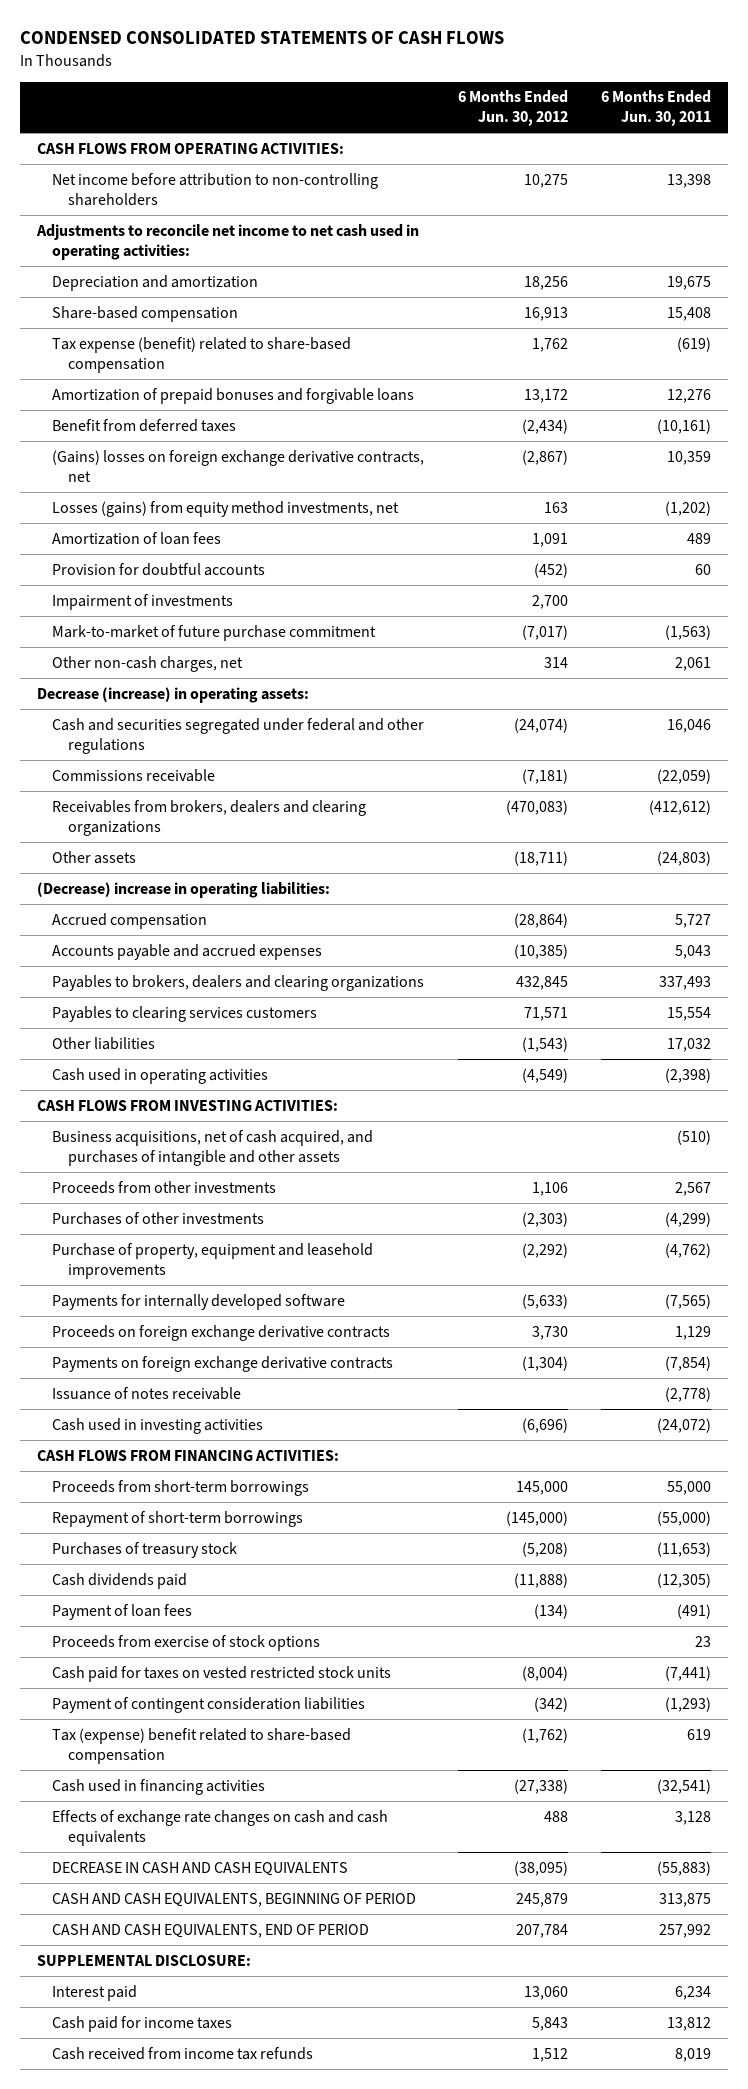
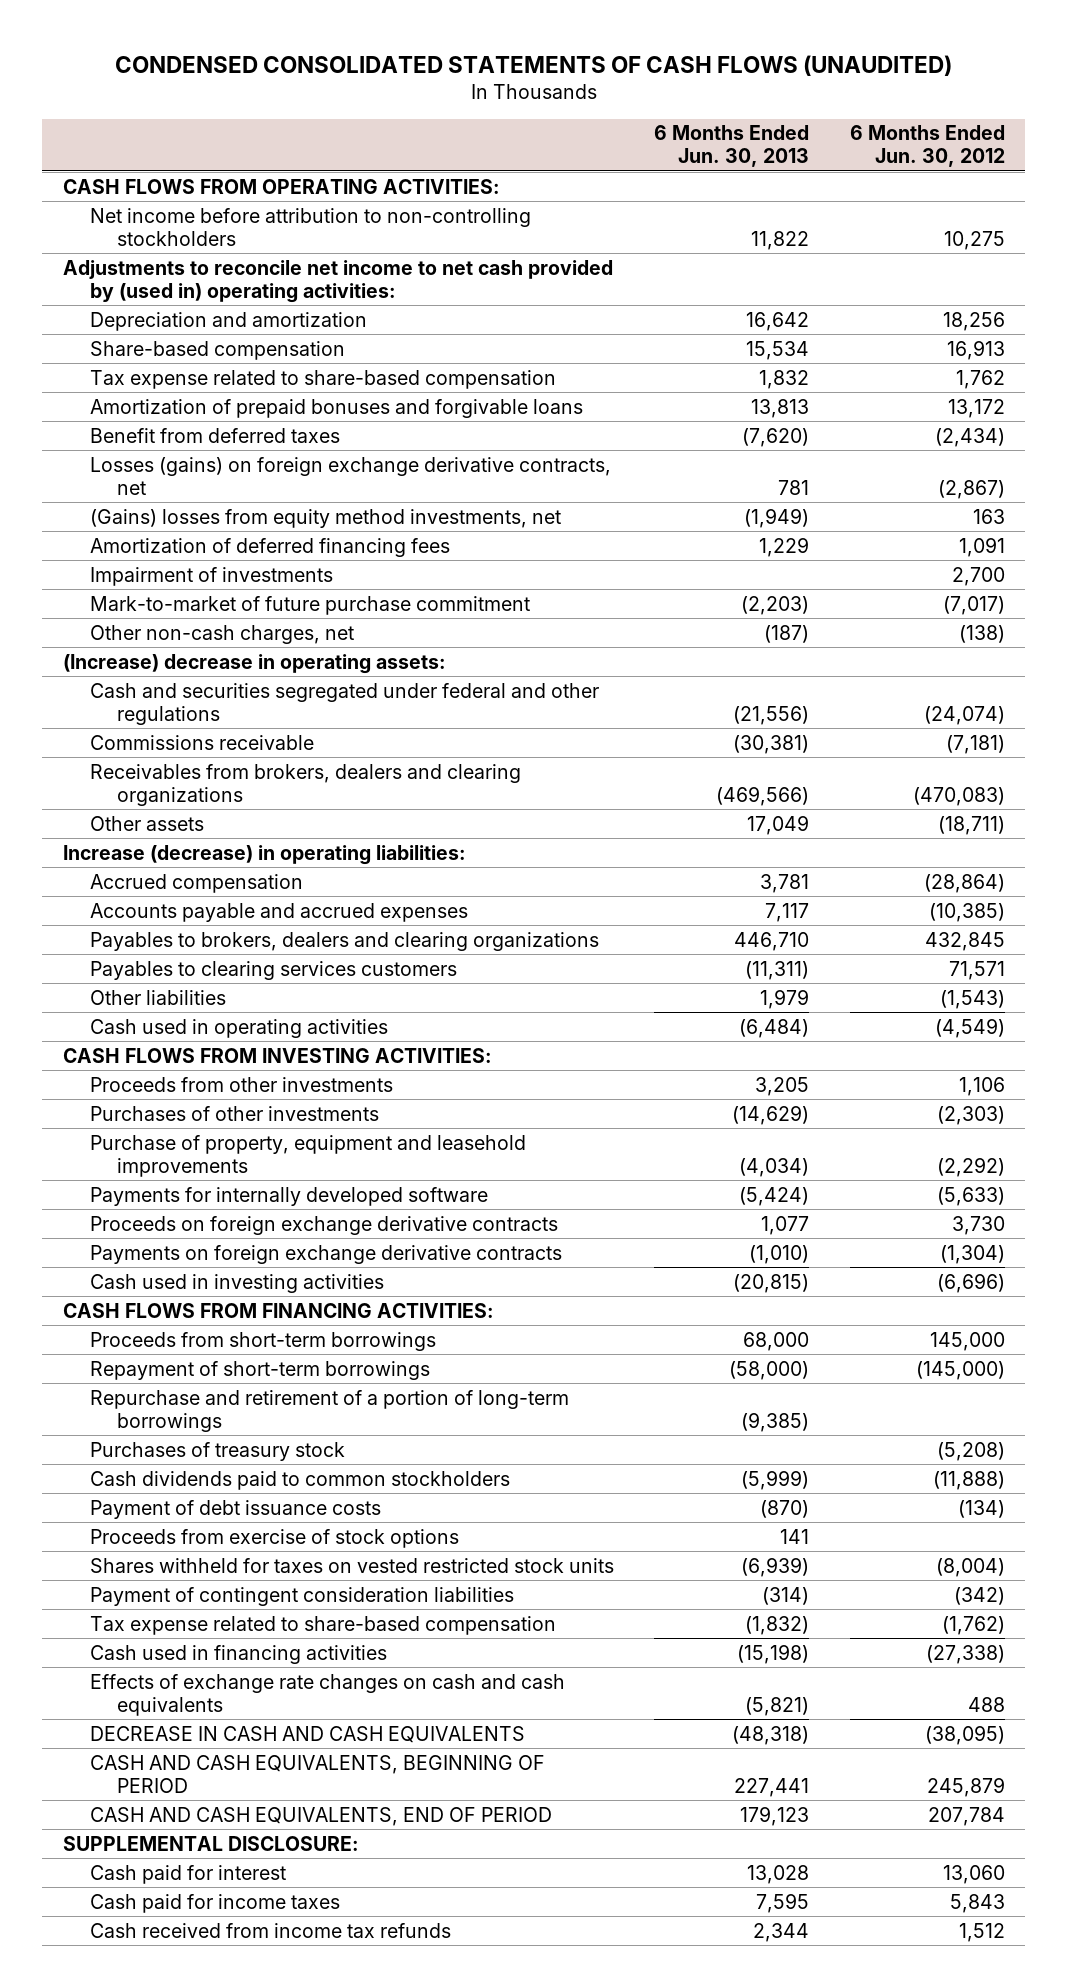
[19,31,504,45] CONDENSED CONSOLIDATED STATEMENTS OF CASH FLOWS -> [114,54,952,76] CONDENSED CONSOLIDATED STATEMENTS OF CASH FLOWS (UNAUDITED)
[601,90,712,127] 6 Months Ended Jun. 30, 2011 -> none
none -> [654,125,810,168] 6 Months Ended Jun. 30, 2013
[52,172,379,206] Net income before attribution to non-controlling shareholders -> [89,207,531,246] Net income before attribution to non-controlling stockholders
[35,223,419,260] Adjustments to reconcile net income to net cash used in operating activities: -> [62,259,613,303] Adjustments to reconcile net income to net cash provided by (used in) operating activities:
[52,336,352,373] Tax expense (benefit) related to share-based compensation -> [89,369,556,389] Tax expense related to share-based compensation
[52,562,266,576] Provision for doubtful accounts -> none
[52,449,425,482] (Gains) losses on foreign exchange derivative contracts, net -> [89,456,611,495] Losses (gains) on foreign exchange derivative contracts, net
[52,500,400,517] Losses (gains) from equity method investments, net -> [89,508,561,528] (Gains) losses from equity method investments, net
[52,531,222,545] Amortization of loan fees -> [89,537,450,557] Amortization of deferred financing fees
[543,656,568,668] 314 -> [959,624,1006,643] (138)
[36,686,309,703] Decrease (increase) in operating assets: -> [62,653,446,674] (Increase) decrease in operating assets:
[36,881,330,898] (Decrease) increase in operating liabilities: -> [62,844,466,865] Increase (decrease) in operating liabilities:
[52,1129,374,1166] Business acquisitions, net of cash acquired, and purchases of intangible and other assets -> none
[52,1386,242,1400] Issuance of notes receivable -> none
none -> [89,1389,569,1432] Repurchase and retirement of a portion of long-term borrowings
[52,1572,188,1589] Cash dividends paid -> [89,1470,510,1490] Cash dividends paid to common stockholders
[52,1603,193,1620] Payment of loan fees -> [89,1499,381,1519] Payment of debt issuance costs
[52,1665,392,1682] Cash paid for taxes on vested restricted stock units -> [89,1557,614,1573] Shares withheld for taxes on vested restricted stock units
[52,1727,352,1764] Tax (expense) benefit related to share-based compensation -> [89,1615,556,1635] Tax expense related to share-based compensation
[52,1984,138,2001] Interest paid -> [89,1864,286,1884] Cash paid for interest

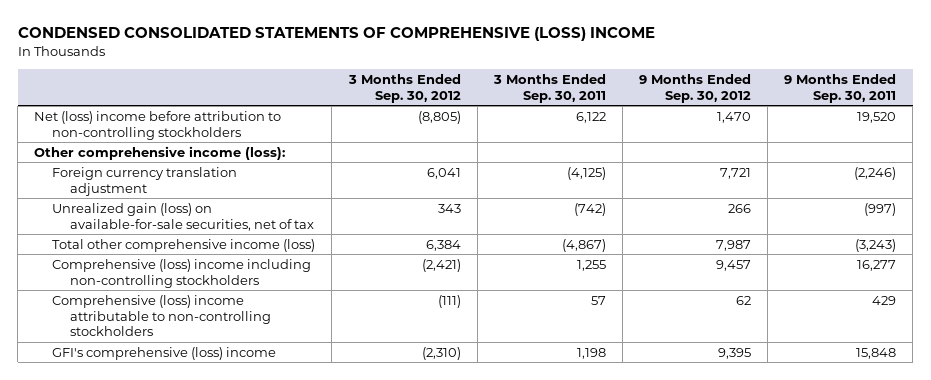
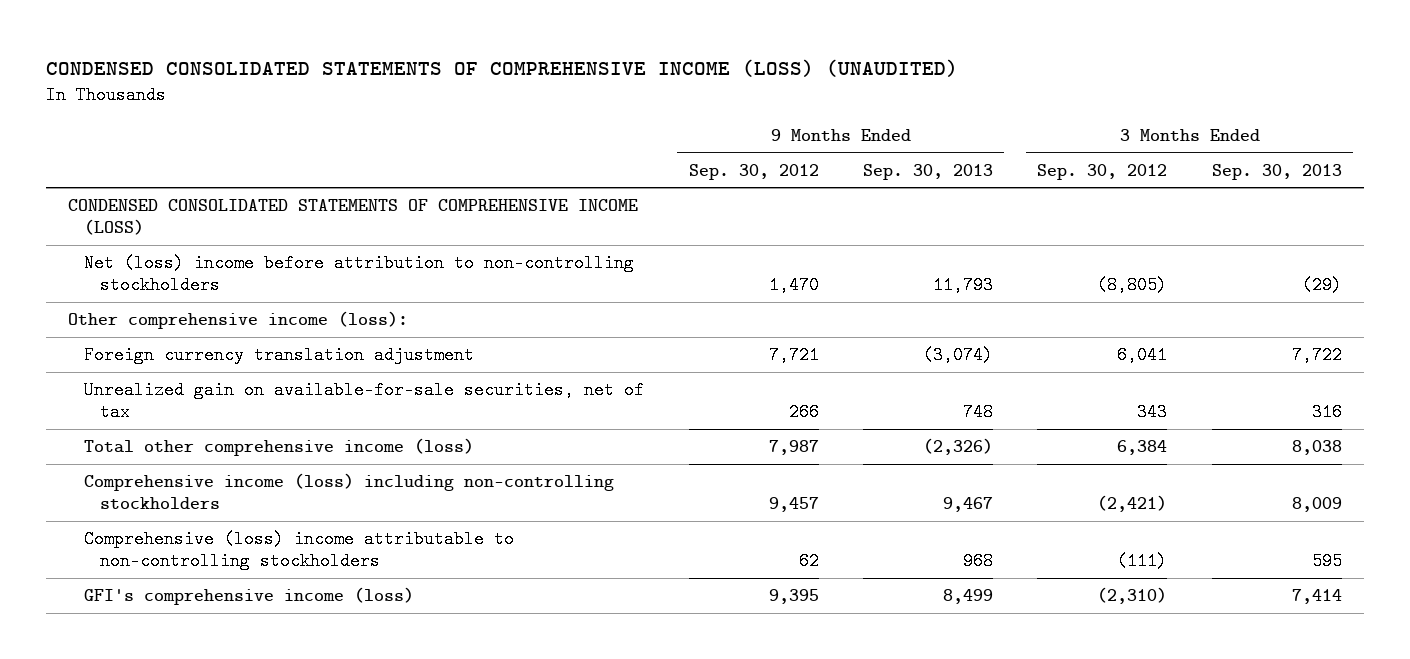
[17,27,655,42] CONDENSED CONSOLIDATED STATEMENTS OF COMPREHENSIVE (LOSS) INCOME -> [45,58,958,77] CONDENSED CONSOLIDATED STATEMENTS OF COMPREHENSIVE INCOME (LOSS) (UNAUDITED)
[492,74,606,103] 3 Months Ended Sep. 30, 2011 -> none
[784,74,897,103] 9 Months Ended Sep. 30, 2011 -> none
none -> [863,163,994,180] Sep. 30, 2013
none -> [1211,163,1342,180] Sep. 30, 2013
none -> [68,198,639,236] CONDENSED CONSOLIDATED STATEMENTS OF COMPREHENSIVE INCOME (LOSS)
[52,202,315,231] Unrealized gain (loss) on available-for-sale securities, net of tax -> [84,380,645,422] Unrealized gain on available-for-sale securities, net of tax
[52,258,312,288] Comprehensive (loss) income including non-controlling stockholders -> [84,472,615,510] Comprehensive income (loss) including non-controlling stockholders
[52,346,277,360] GFI's comprehensive (loss) income -> [84,586,415,605] GFI's comprehensive income (loss)

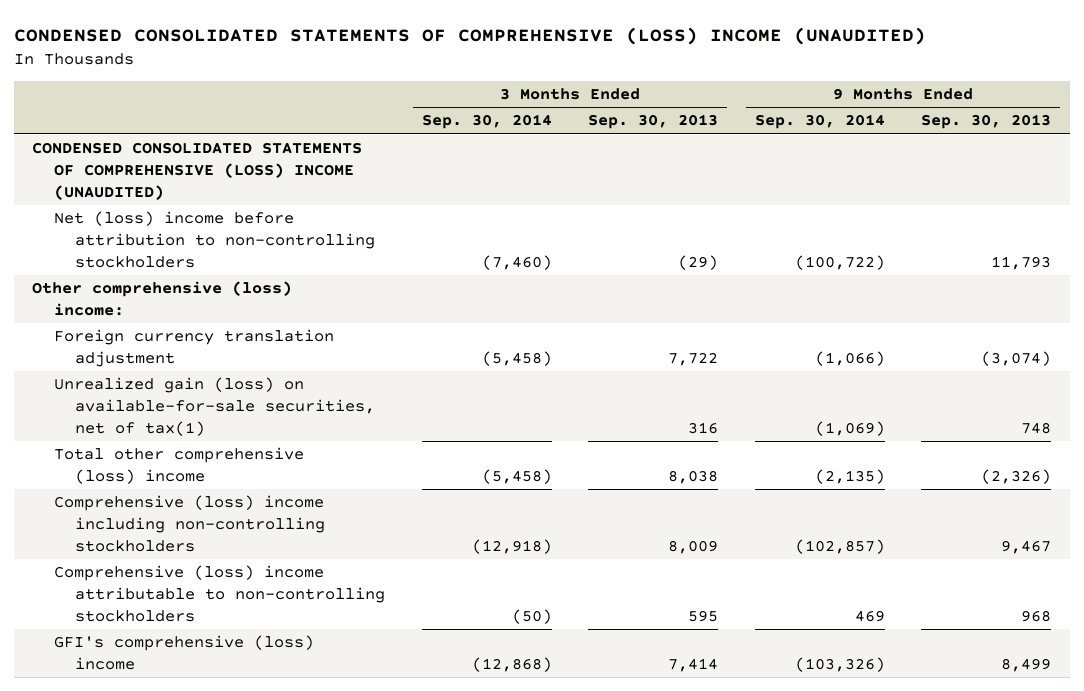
[45,58,958,77] CONDENSED CONSOLIDATED STATEMENTS OF COMPREHENSIVE INCOME (LOSS) (UNAUDITED) -> [14,26,927,45] CONDENSED CONSOLIDATED STATEMENTS OF COMPREHENSIVE (LOSS) INCOME (UNAUDITED)
[688,163,819,180] Sep. 30, 2012 -> none
[1037,163,1168,180] Sep. 30, 2012 -> none
none -> [421,114,552,130] Sep. 30, 2014
none -> [754,114,885,130] Sep. 30, 2014
[68,198,639,236] CONDENSED CONSOLIDATED STATEMENTS OF COMPREHENSIVE INCOME (LOSS) -> [32,142,363,201] CONDENSED CONSOLIDATED STATEMENTS OF COMPREHENSIVE (LOSS) INCOME (UNAUDITED)
[68,310,409,329] Other comprehensive income (loss): -> [32,281,293,317] Other comprehensive (loss) income:
[84,380,645,422] Unrealized gain on available-for-sale securities, net of tax -> [53,377,376,437] Unrealized gain (loss) on available-for-sale securities, net of tax(1)
[84,437,475,456] Total other comprehensive income (loss) -> [53,447,304,485] Total other comprehensive (loss) income
[84,472,615,510] Comprehensive income (loss) including non-controlling stockholders -> [53,495,326,553] Comprehensive (loss) income including non-controlling stockholders
[84,586,415,605] GFI's comprehensive income (loss) -> [53,635,314,671] GFI's comprehensive (loss) income

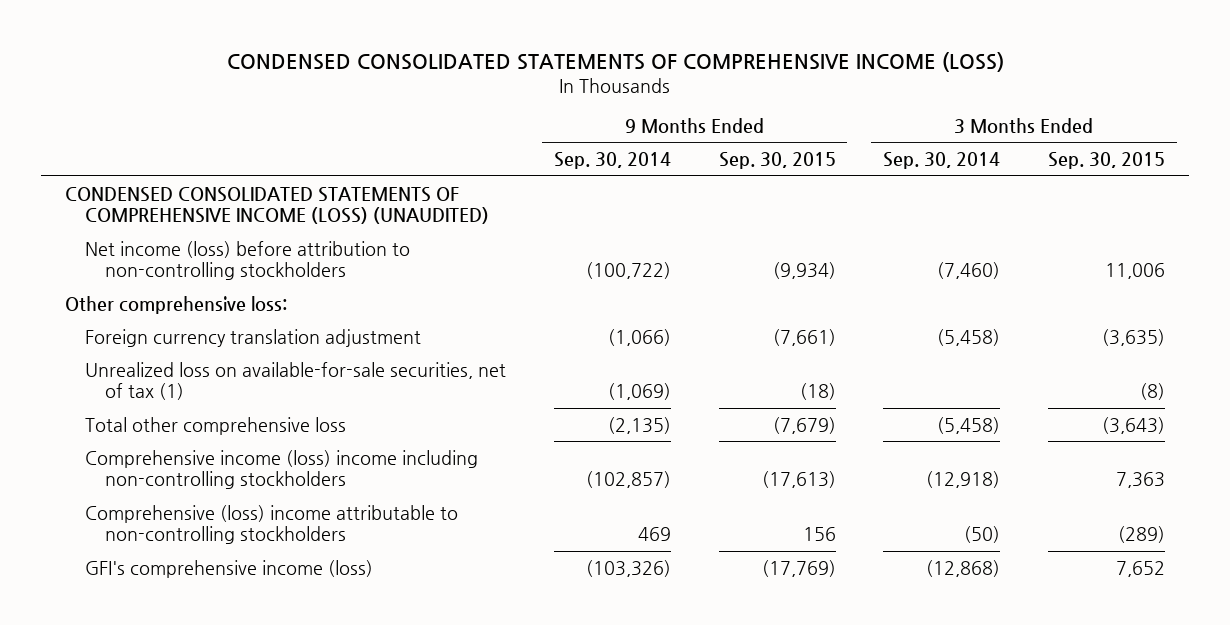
[14,26,927,45] CONDENSED CONSOLIDATED STATEMENTS OF COMPREHENSIVE (LOSS) INCOME (UNAUDITED) -> [226,52,1004,73] CONDENSED CONSOLIDATED STATEMENTS OF COMPREHENSIVE INCOME (LOSS)
[588,114,719,130] Sep. 30, 2013 -> none
[921,114,1052,130] Sep. 30, 2013 -> none
none -> [718,152,836,170] Sep. 30, 2015
none -> [1048,152,1166,170] Sep. 30, 2015
[32,142,363,201] CONDENSED CONSOLIDATED STATEMENTS OF COMPREHENSIVE (LOSS) INCOME (UNAUDITED) -> [64,186,489,225] CONDENSED CONSOLIDATED STATEMENTS OF COMPREHENSIVE INCOME (LOSS) (UNAUDITED)
[53,211,376,269] Net (loss) income before attribution to non-controlling stockholders -> [84,240,410,281] Net income (loss) before attribution to non-controlling stockholders
[32,281,293,317] Other comprehensive (loss) income: -> [64,295,287,314] Other comprehensive loss:
[53,377,376,437] Unrealized gain (loss) on available-for-sale securities, net of tax(1) -> [84,361,506,401] Unrealized loss on available-for-sale securities, net of tax (1)
[53,447,304,485] Total other comprehensive (loss) income -> [84,416,346,435] Total other comprehensive loss
[53,495,326,553] Comprehensive (loss) income including non-controlling stockholders -> [84,449,478,490] Comprehensive income (loss) income including non-controlling stockholders
[53,635,314,671] GFI's comprehensive (loss) income -> [84,559,373,578] GFI's comprehensive income (loss)

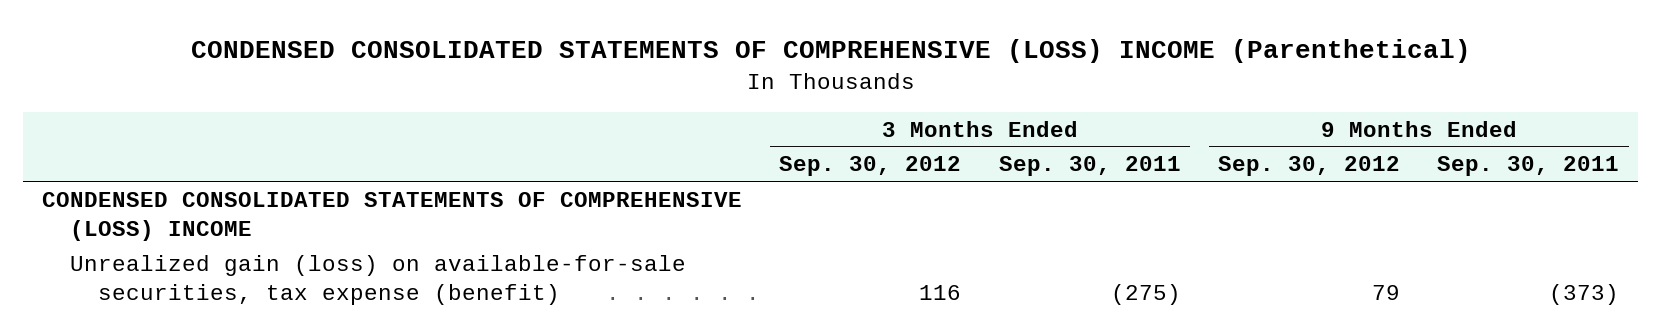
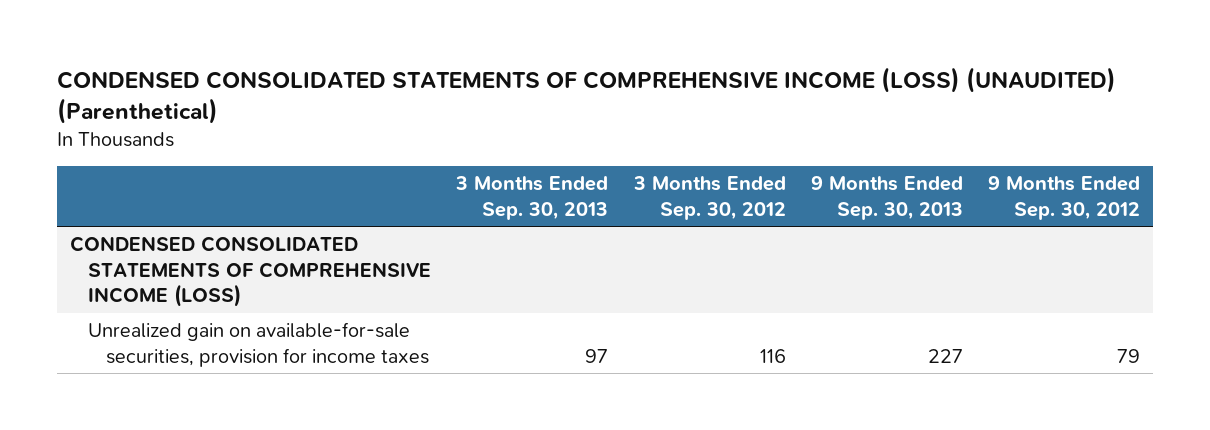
[190,39,1471,64] CONDENSED CONSOLIDATED STATEMENTS OF COMPREHENSIVE (LOSS) INCOME (Parenthetical) -> [57,67,1117,125] CONDENSED CONSOLIDATED STATEMENTS OF COMPREHENSIVE INCOME (LOSS) (UNAUDITED) (Parenthetical)
[998,156,1181,177] Sep. 30, 2011 -> none
[1437,156,1620,177] Sep. 30, 2011 -> none
none -> [455,176,609,221] 3 Months Ended Sep. 30, 2013
none -> [810,176,963,221] 9 Months Ended Sep. 30, 2013
[41,191,742,242] CONDENSED CONSOLIDATED STATEMENTS OF COMPREHENSIVE (LOSS) INCOME -> [70,235,432,308] CONDENSED CONSOLIDATED STATEMENTS OF COMPREHENSIVE INCOME (LOSS)
[70,254,687,306] Unrealized gain (loss) on available-for-sale securities, tax expense (benefit) -> [88,321,430,367] Unrealized gain on available-for-sale securities, provision for income taxes

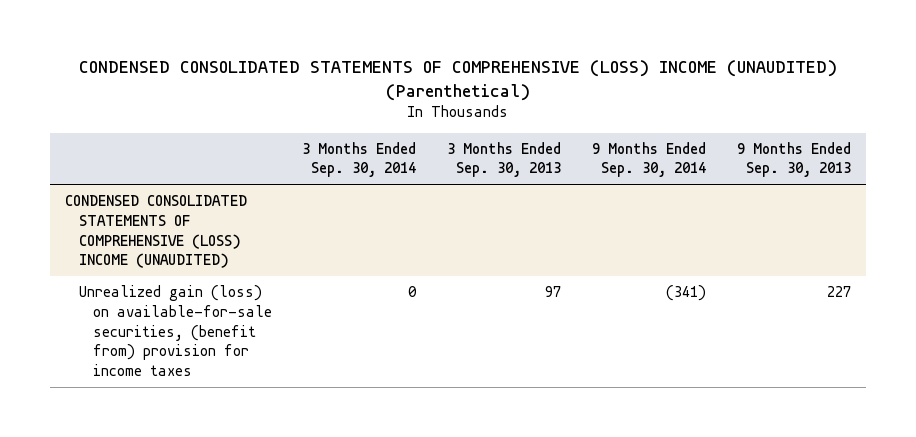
[57,67,1117,125] CONDENSED CONSOLIDATED STATEMENTS OF COMPREHENSIVE INCOME (LOSS) (UNAUDITED) (Parenthetical) -> [79,60,838,101] CONDENSED CONSOLIDATED STATEMENTS OF COMPREHENSIVE (LOSS) INCOME (UNAUDITED) (Parenthetical)
[632,176,786,221] 3 Months Ended Sep. 30, 2012 -> none
[988,176,1141,221] 9 Months Ended Sep. 30, 2012 -> none
none -> [302,141,417,178] 3 Months Ended Sep. 30, 2014
none -> [592,141,707,178] 9 Months Ended Sep. 30, 2014
[70,235,432,308] CONDENSED CONSOLIDATED STATEMENTS OF COMPREHENSIVE INCOME (LOSS) -> [65,195,248,269] CONDENSED CONSOLIDATED STATEMENTS OF COMPREHENSIVE (LOSS) INCOME (UNAUDITED)
[88,321,430,367] Unrealized gain on available-for-sale securities, provision for income taxes -> [78,285,272,376] Unrealized gain (loss) on available-for-sale securities, (benefit from) provision for income taxes

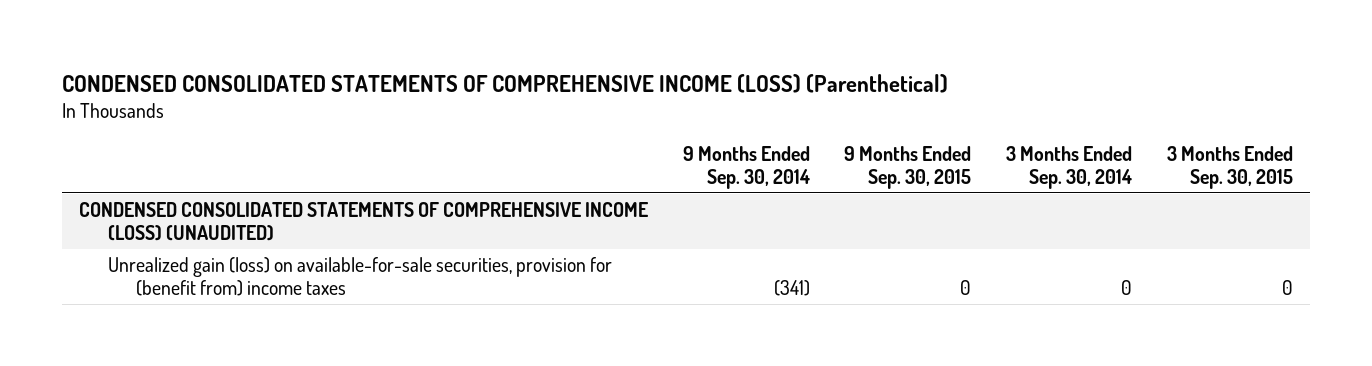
[79,60,838,101] CONDENSED CONSOLIDATED STATEMENTS OF COMPREHENSIVE (LOSS) INCOME (UNAUDITED) (Parenthetical) -> [61,73,948,93] CONDENSED CONSOLIDATED STATEMENTS OF COMPREHENSIVE INCOME (LOSS) (Parenthetical)
[447,141,562,178] 3 Months Ended Sep. 30, 2013 -> none
[736,141,851,178] 9 Months Ended Sep. 30, 2013 -> none
none -> [844,145,972,189] 9 Months Ended Sep. 30, 2015
none -> [1166,145,1293,189] 3 Months Ended Sep. 30, 2015
[65,195,248,269] CONDENSED CONSOLIDATED STATEMENTS OF COMPREHENSIVE (LOSS) INCOME (UNAUDITED) -> [79,202,650,242] CONDENSED CONSOLIDATED STATEMENTS OF COMPREHENSIVE INCOME (LOSS) (UNAUDITED)
[78,285,272,376] Unrealized gain (loss) on available-for-sale securities, (benefit from) provision for income taxes -> [107,257,612,297] Unrealized gain (loss) on available-for-sale securities, provision for (benefit from) income taxes

